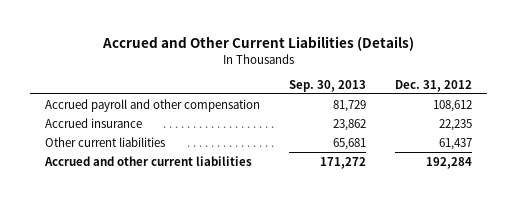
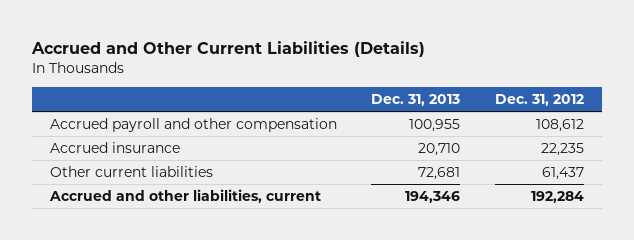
[289,79,367,92] Sep. 30, 2013 -> none
none -> [371,94,461,107] Dec. 31, 2013
[43,155,252,166] Accrued and other current liabilities -> [48,188,321,203] Accrued and other liabilities, current

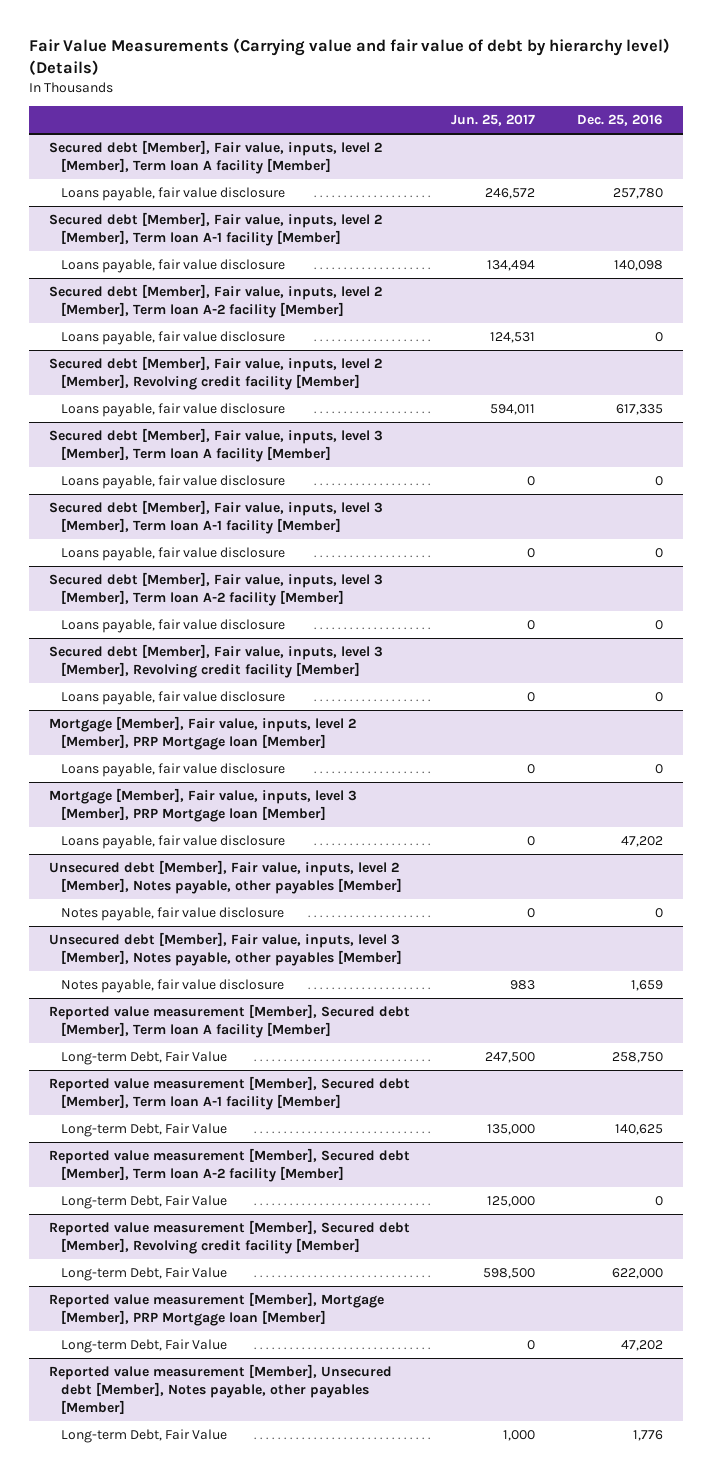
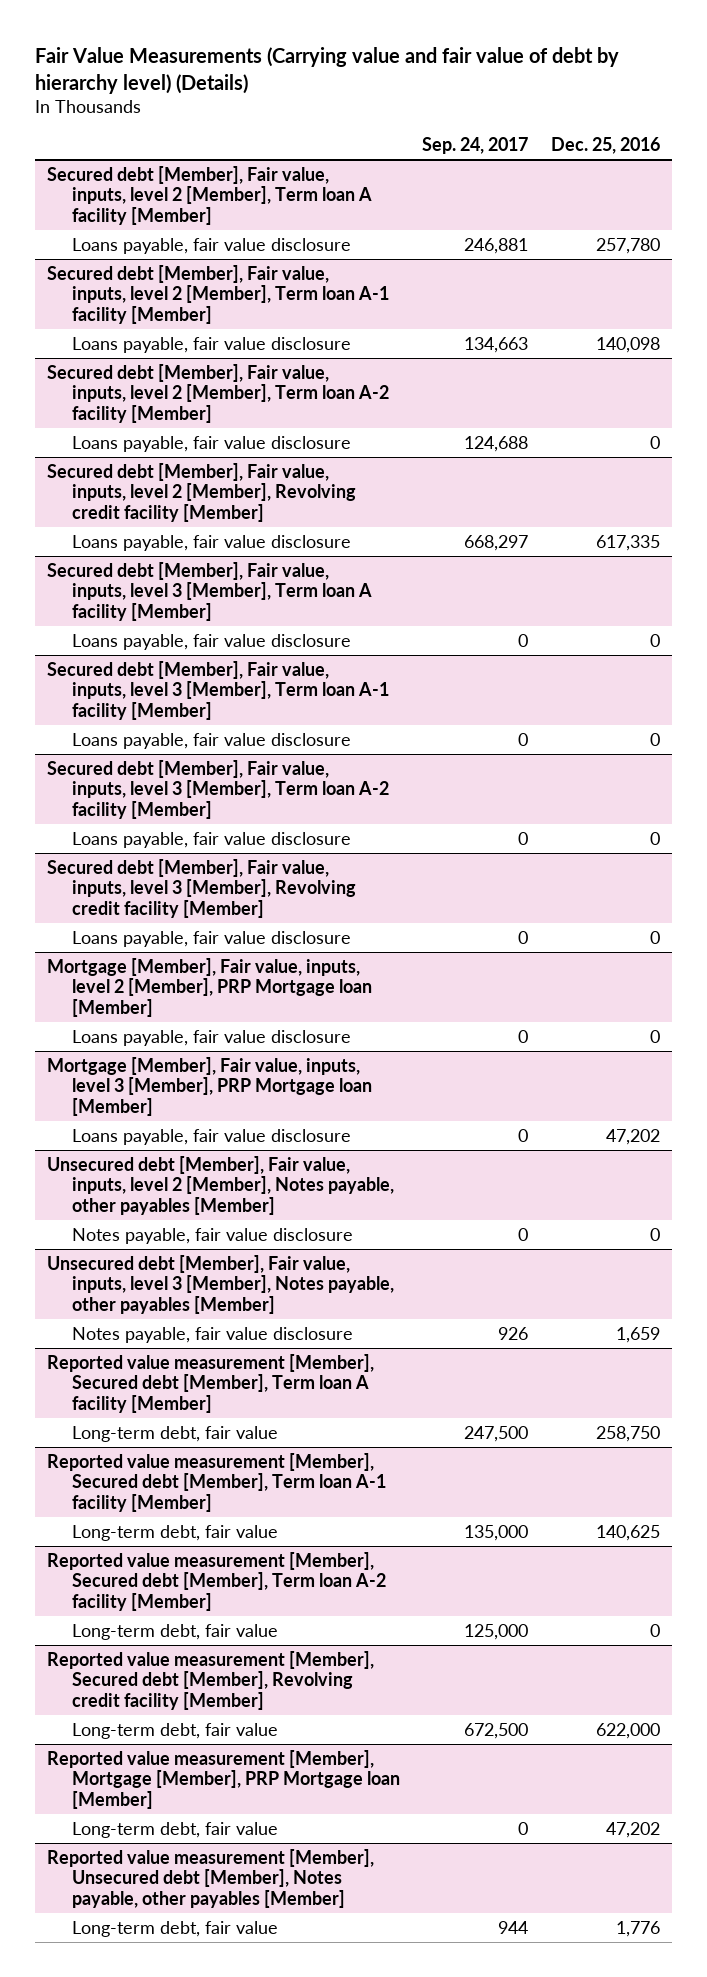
[451,114,536,127] Jun. 25, 2017 -> none
none -> [422,137,529,155] Sep. 24, 2017
[60,1051,227,1066] Long-term Debt, Fair Value -> [71,1425,278,1442] Long-term debt, fair value
[60,1123,227,1138] Long-term Debt, Fair Value -> [71,1524,278,1541] Long-term debt, fair value
[60,1195,227,1210] Long-term Debt, Fair Value -> [71,1623,278,1640] Long-term debt, fair value
[60,1267,227,1282] Long-term Debt, Fair Value -> [71,1722,278,1739] Long-term debt, fair value
[60,1339,227,1354] Long-term Debt, Fair Value -> [71,1821,278,1838] Long-term debt, fair value
[60,1429,227,1444] Long-term Debt, Fair Value -> [71,1920,278,1937] Long-term debt, fair value

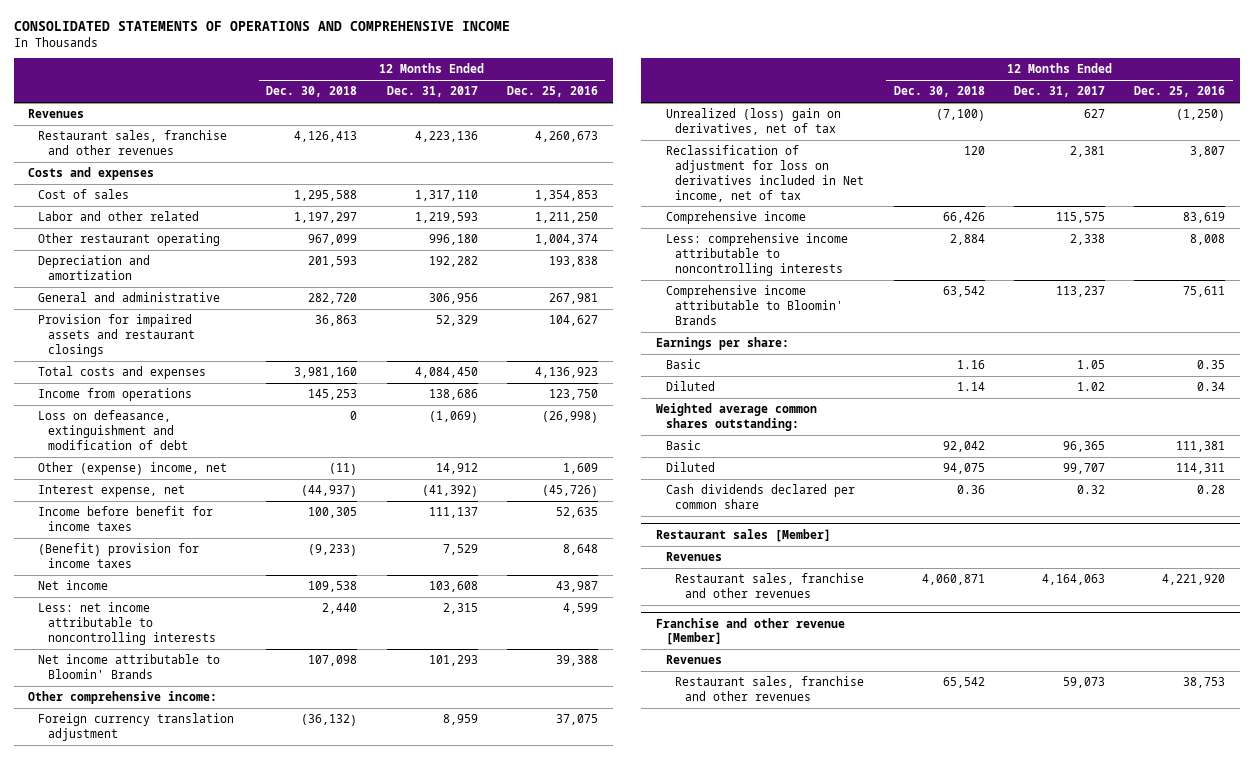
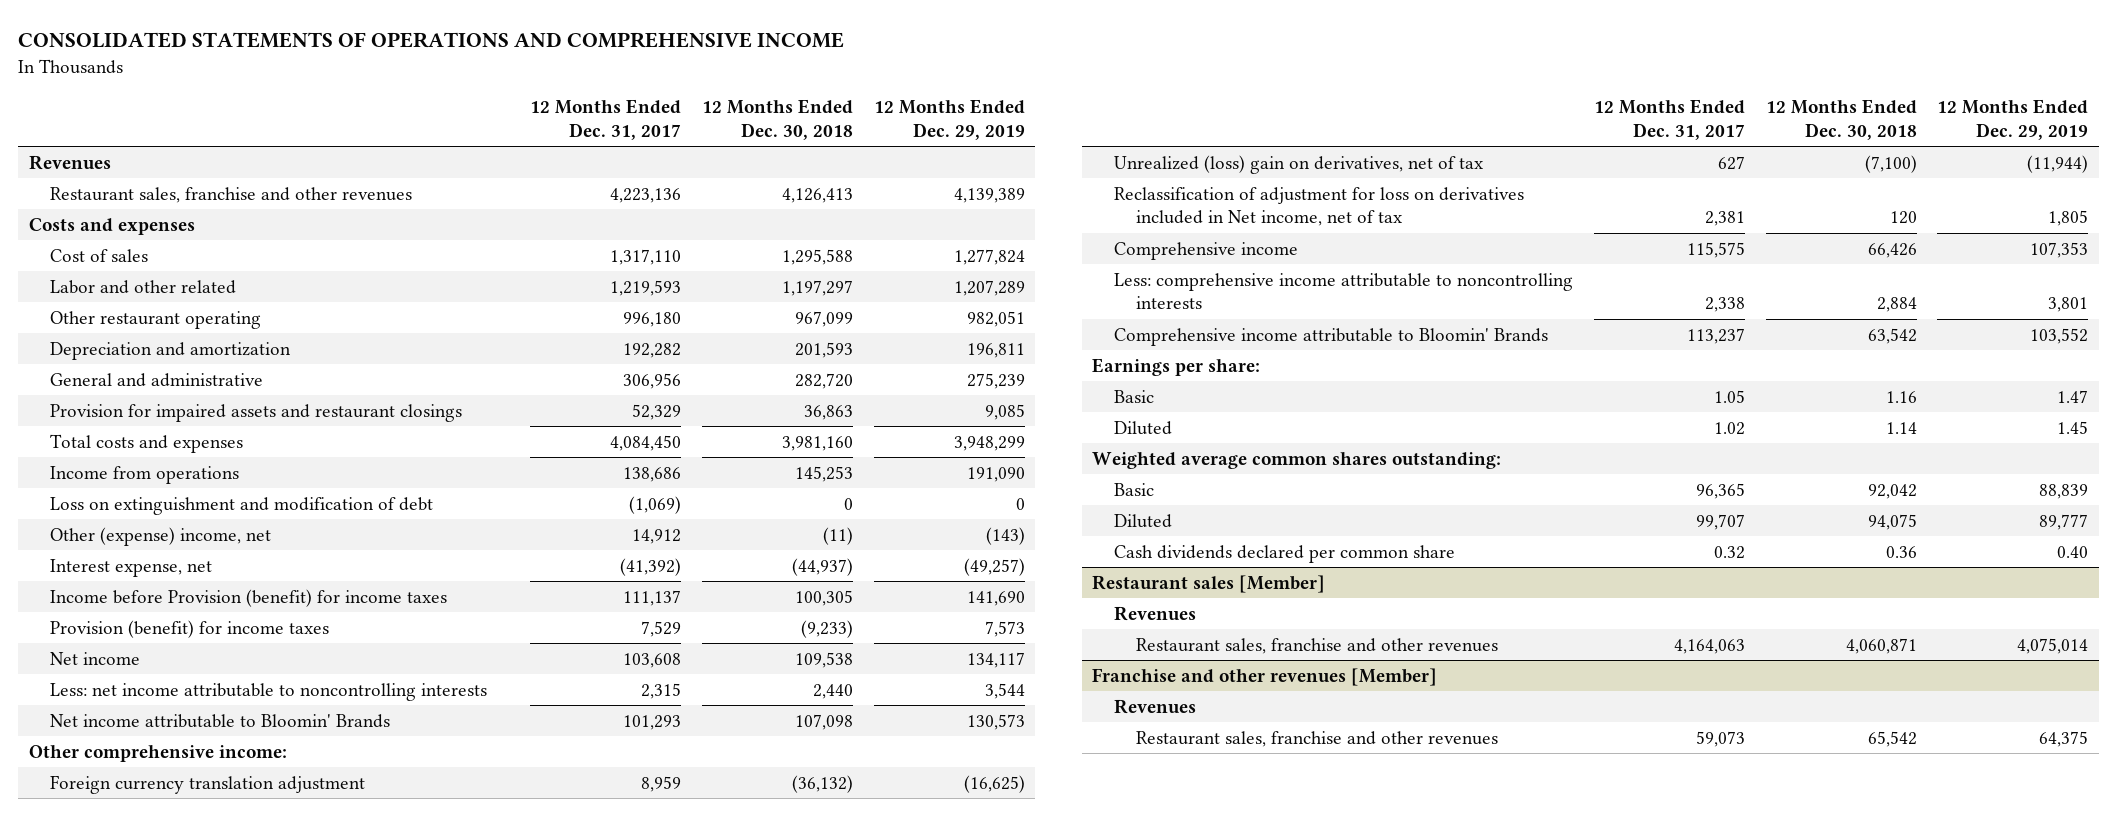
[506,86,598,98] Dec. 25, 2016 -> none
none -> [873,99,1025,140] 12 Months Ended Dec. 29, 2019
[38,410,188,450] Loss on defeasance, extinguishment and modification of debt -> [50,496,434,515] Loss on extinguishment and modification of debt
[38,506,214,531] Income before benefit for income taxes -> [50,588,448,607] Income before Provision (benefit) for income taxes
[38,543,200,568] (Benefit) provision for income taxes -> [50,619,330,638] Provision (benefit) for income taxes
[655,617,845,646] Franchise and other revenue [Member] -> [1092,667,1438,686] Franchise and other revenues [Member]

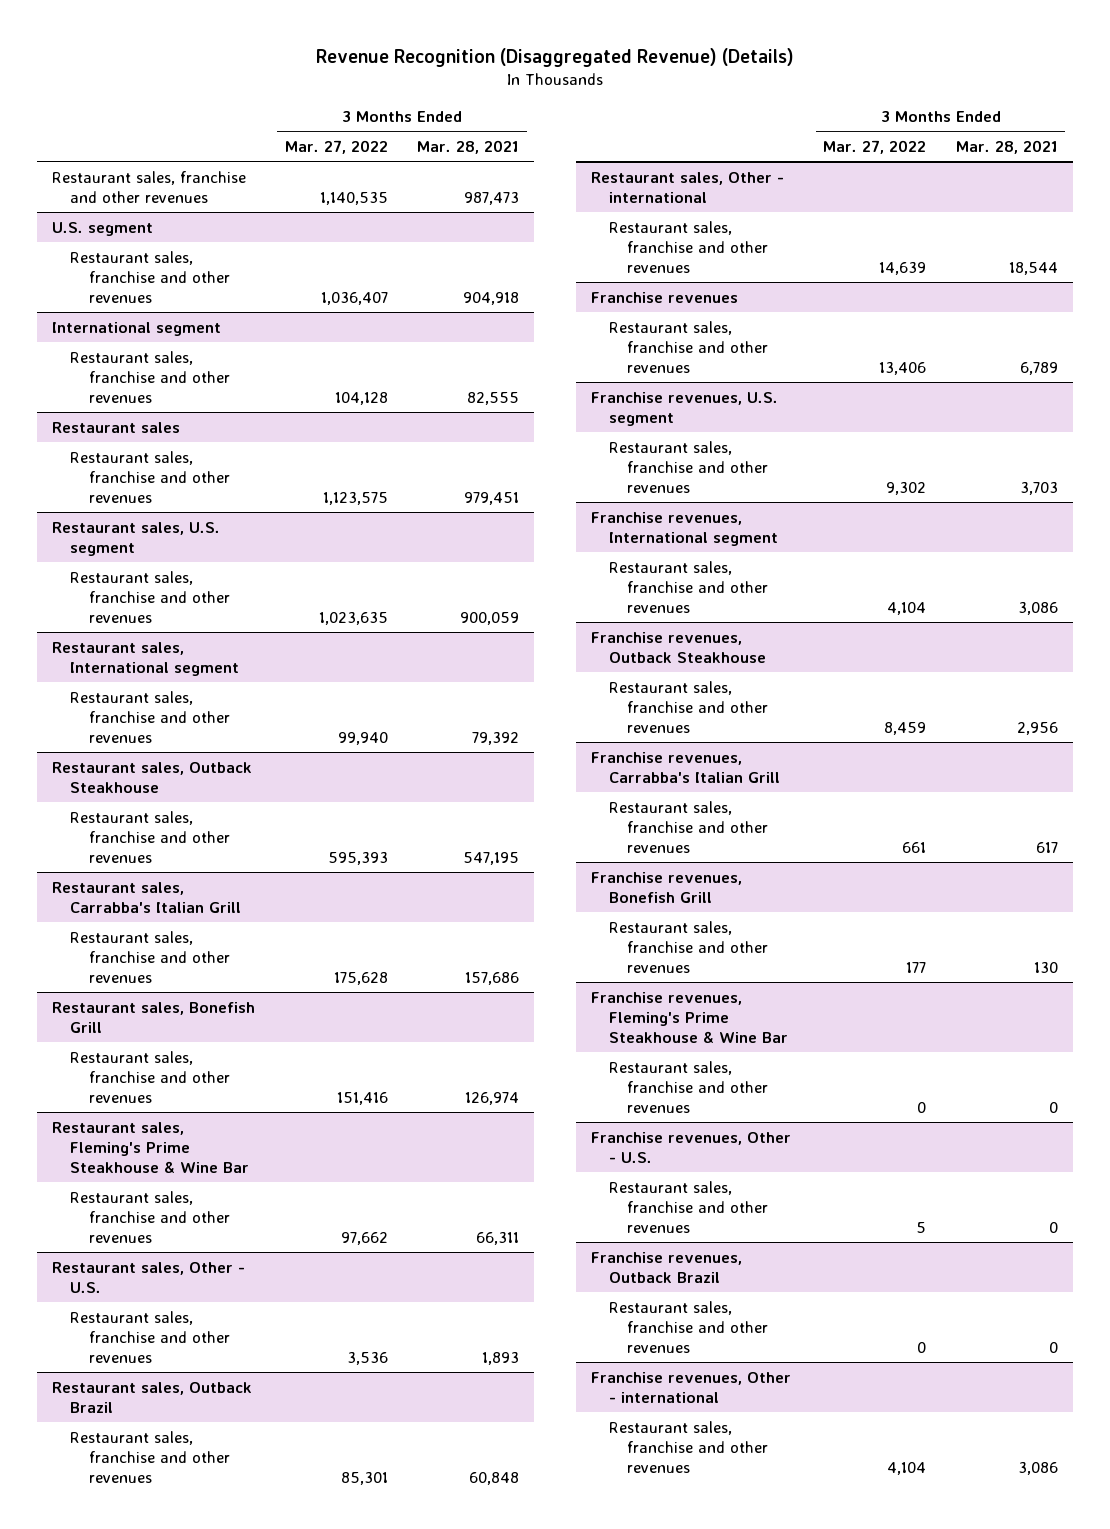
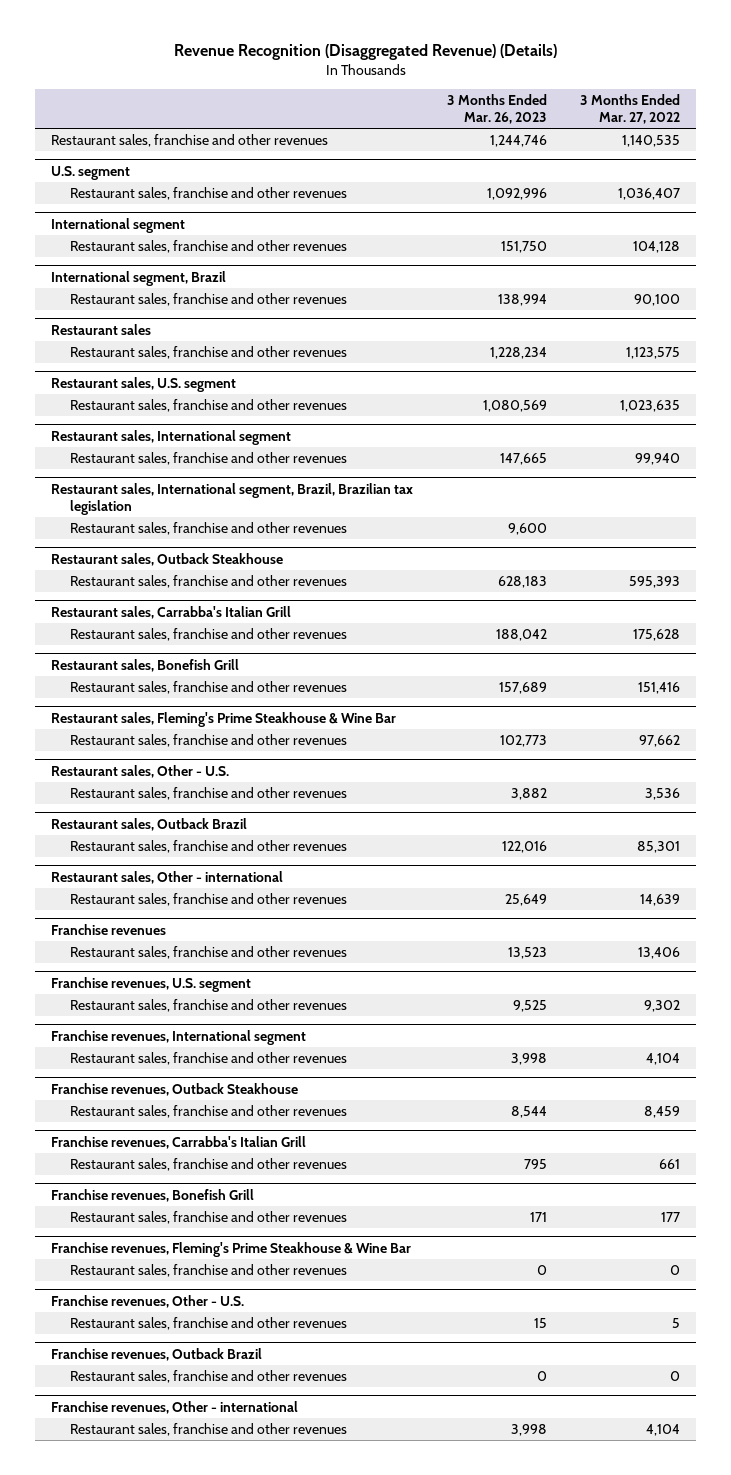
[417,140,520,155] Mar. 28, 2021 -> none
none -> [446,94,547,125] 3 Months Ended Mar. 26, 2023
none -> [51,270,227,286] International segment, Brazil
none -> [70,293,348,307] Restaurant sales, franchise and other revenues
none -> [51,482,414,515] Restaurant sales, International segment, Brazil, Brazilian tax legislation
none -> [70,522,348,536] Restaurant sales, franchise and other revenues

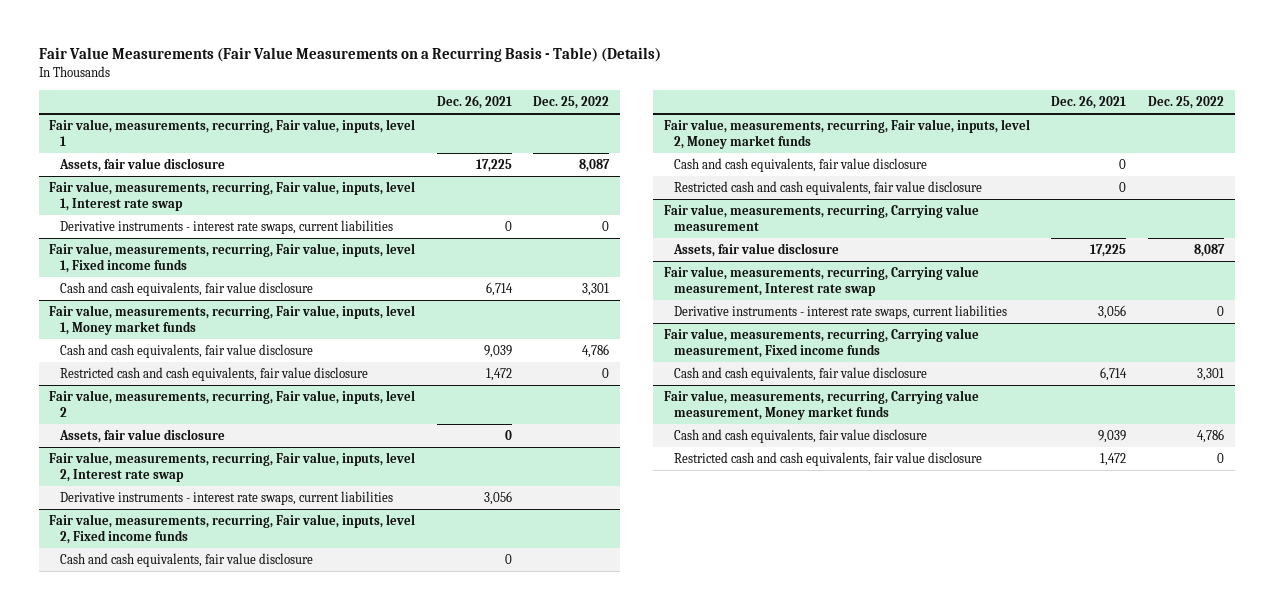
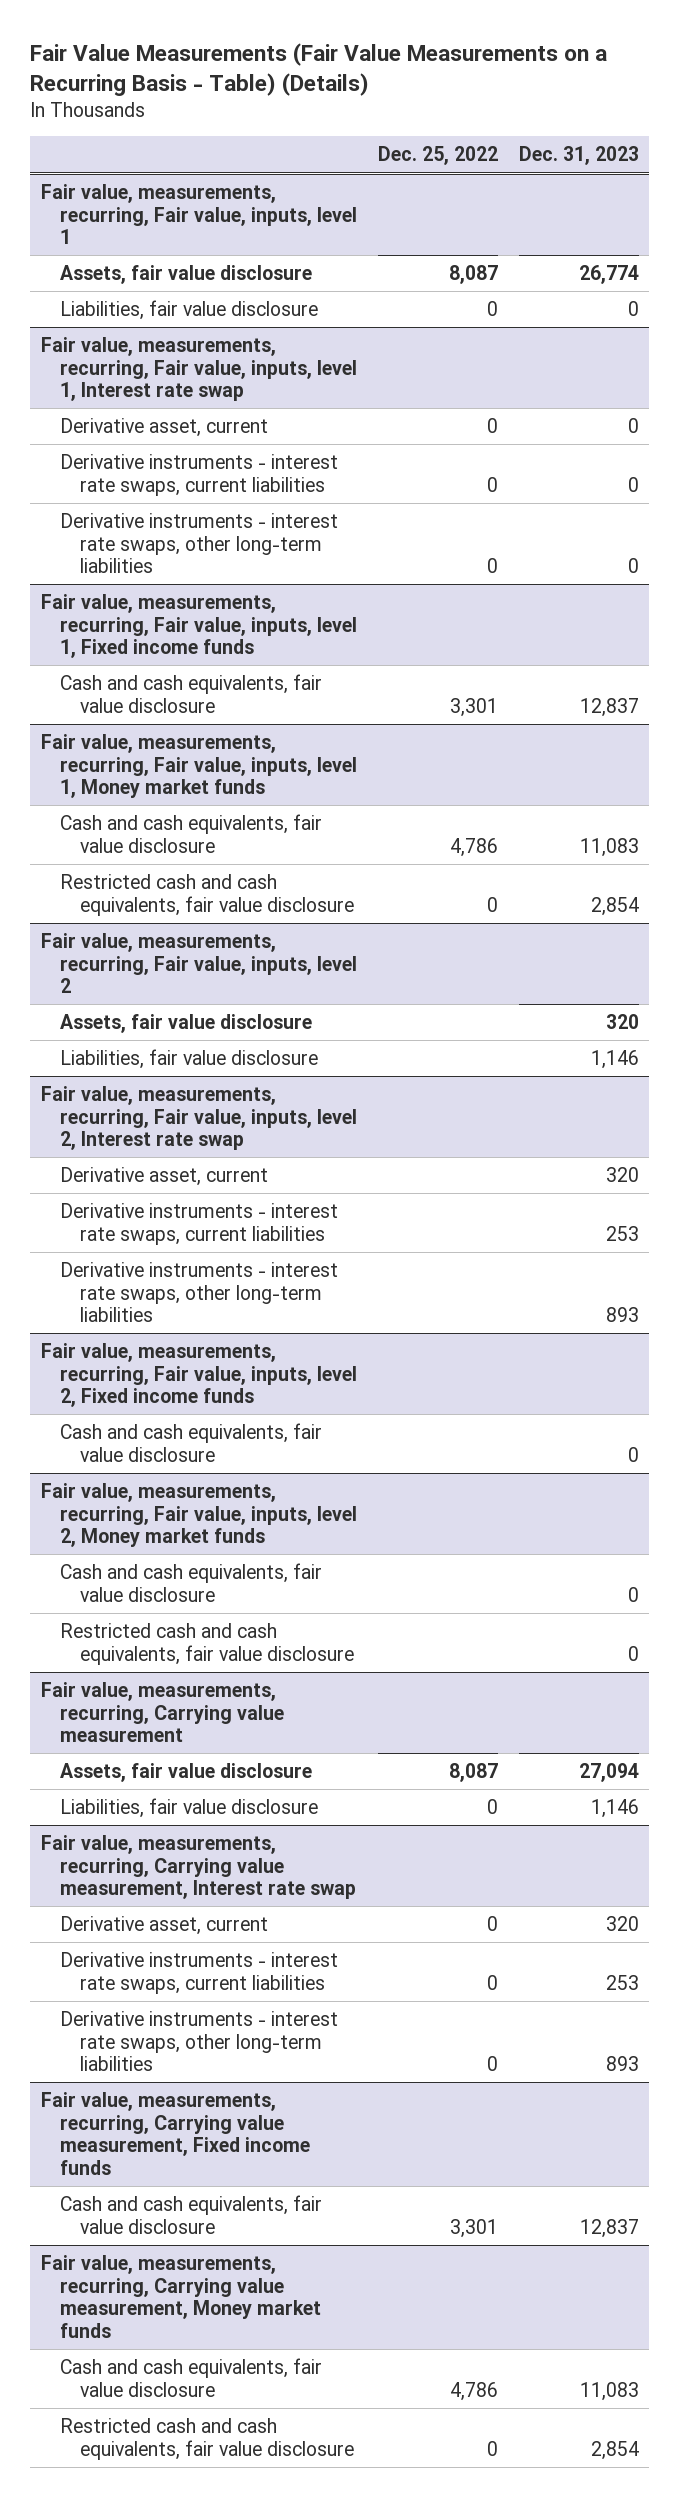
[436,95,512,110] Dec. 26, 2021 -> none
none -> [518,146,639,166] Dec. 31, 2023
none -> [60,300,319,321] Liabilities, fair value disclosure
none -> [60,418,269,438] Derivative asset, current
none -> [60,513,339,574] Derivative instruments - interest rate swaps, other long-term liabilities
none -> [60,1049,319,1070] Liabilities, fair value disclosure
none -> [60,1167,269,1187] Derivative asset, current
none -> [60,1262,339,1323] Derivative instruments - interest rate swaps, other long-term liabilities
none -> [60,1798,319,1819] Liabilities, fair value disclosure
none -> [60,1916,269,1936] Derivative asset, current
none -> [60,2011,339,2072] Derivative instruments - interest rate swaps, other long-term liabilities

